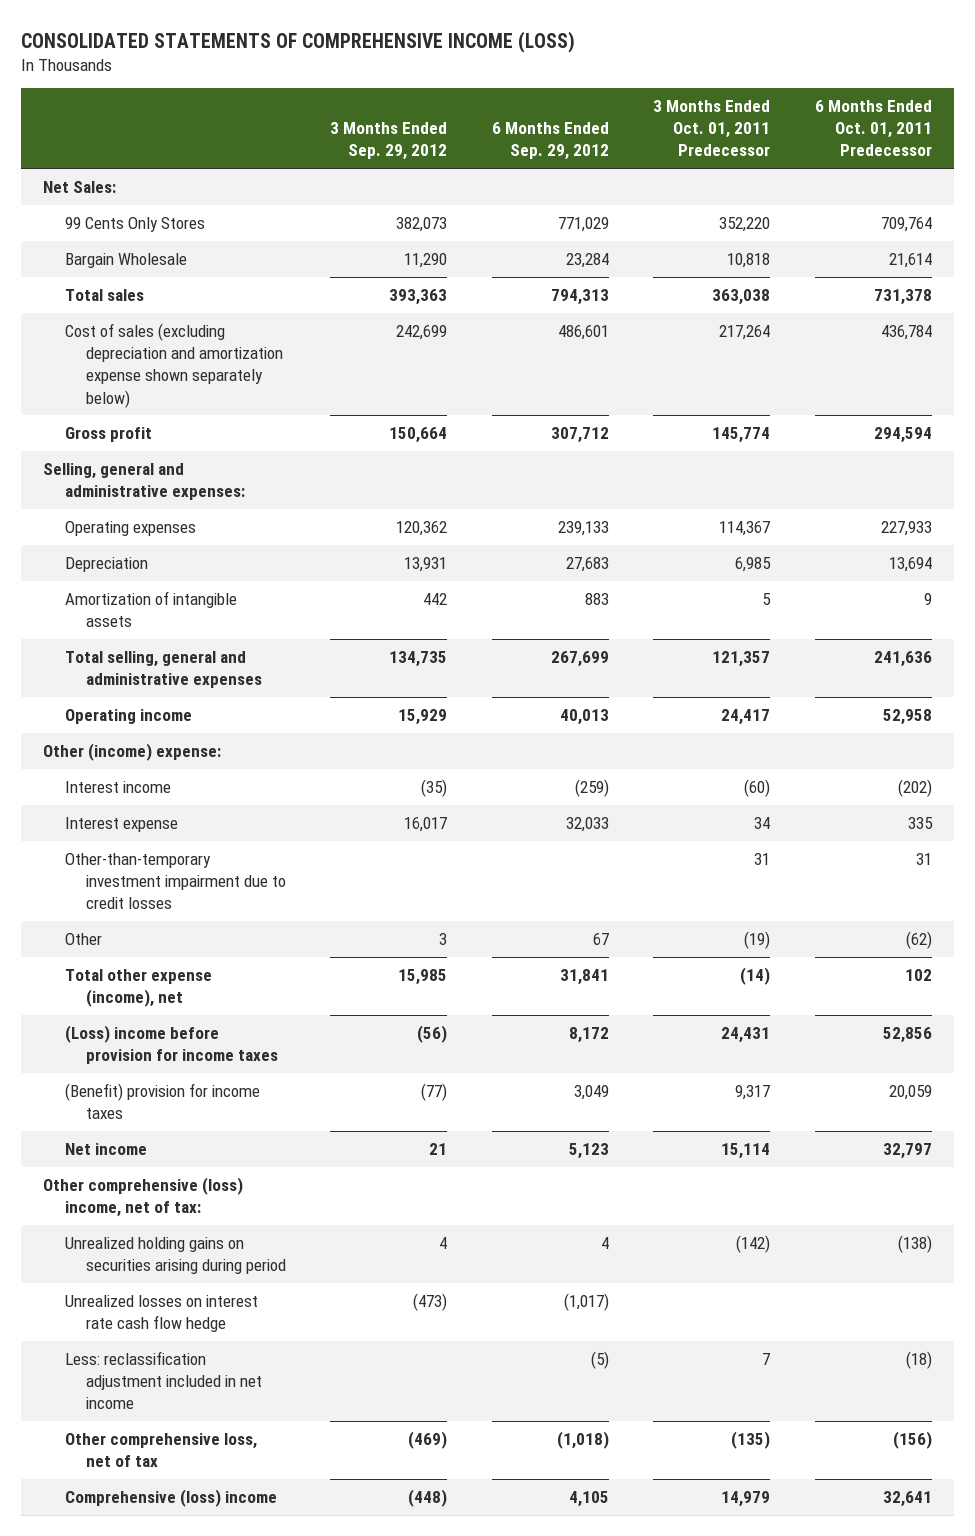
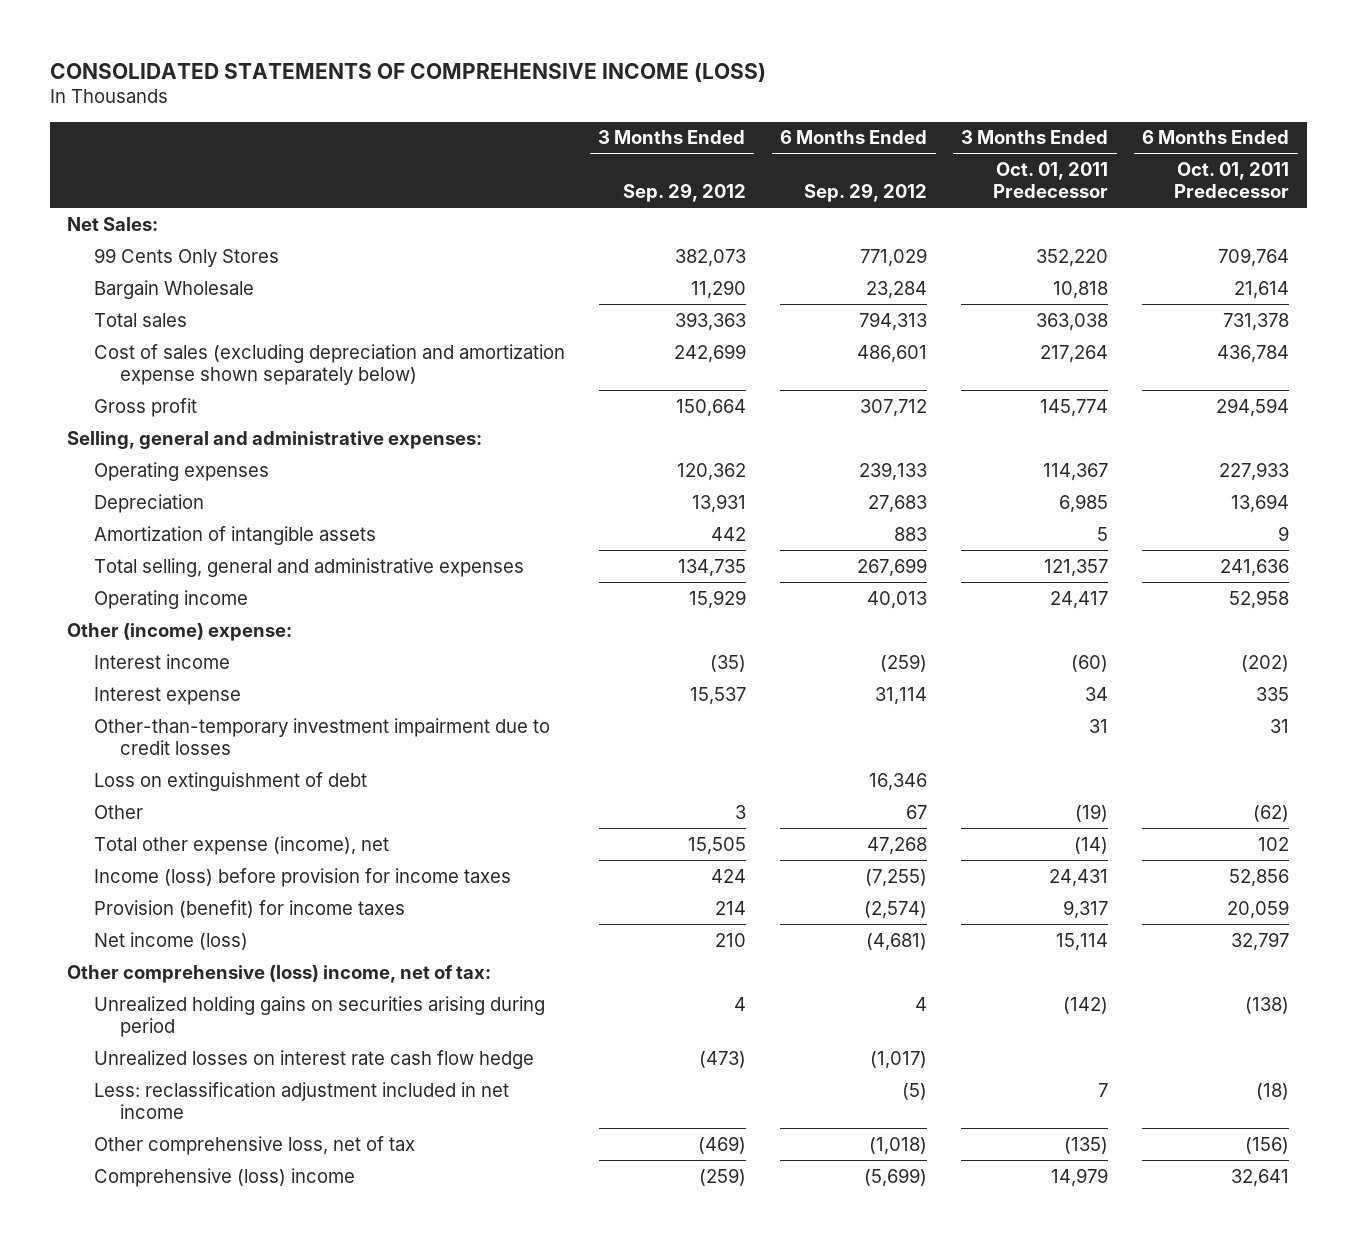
[404,816,448,832] 16,017 -> [689,686,746,705] 15,537
[565,816,609,832] 32,033 -> [875,686,928,705] 31,114
none -> [93,771,367,791] Loss on extinguishment of debt
[398,968,448,985] 15,985 -> [687,836,746,855] 15,505
[559,968,609,985] 31,841 -> [867,836,928,855] 47,268
[64,1024,278,1065] (Loss) income before provision for income taxes -> [93,867,511,887] Income (loss) before provision for income taxes
[417,1024,448,1043] (56) -> [710,868,746,883] 424
[568,1026,609,1043] 8,172 -> [865,868,928,887] (7,255)
[64,1082,260,1120] (Benefit) provision for income taxes -> [93,899,405,918] Provision (benefit) for income taxes
[421,1082,448,1101] (77) -> [714,900,746,915] 214
[573,1084,609,1100] 3,049 -> [864,900,928,919] (2,574)
[64,1142,147,1155] Net income -> [93,931,248,950] Net income (loss)
[429,1142,448,1155] 21 -> [714,932,746,947] 210
[568,1142,609,1159] 5,123 -> [866,932,928,951] (4,681)
[408,1488,448,1507] (448) -> [698,1167,746,1186] (259)
[568,1490,609,1507] 4,105 -> [864,1167,928,1187] (5,699)

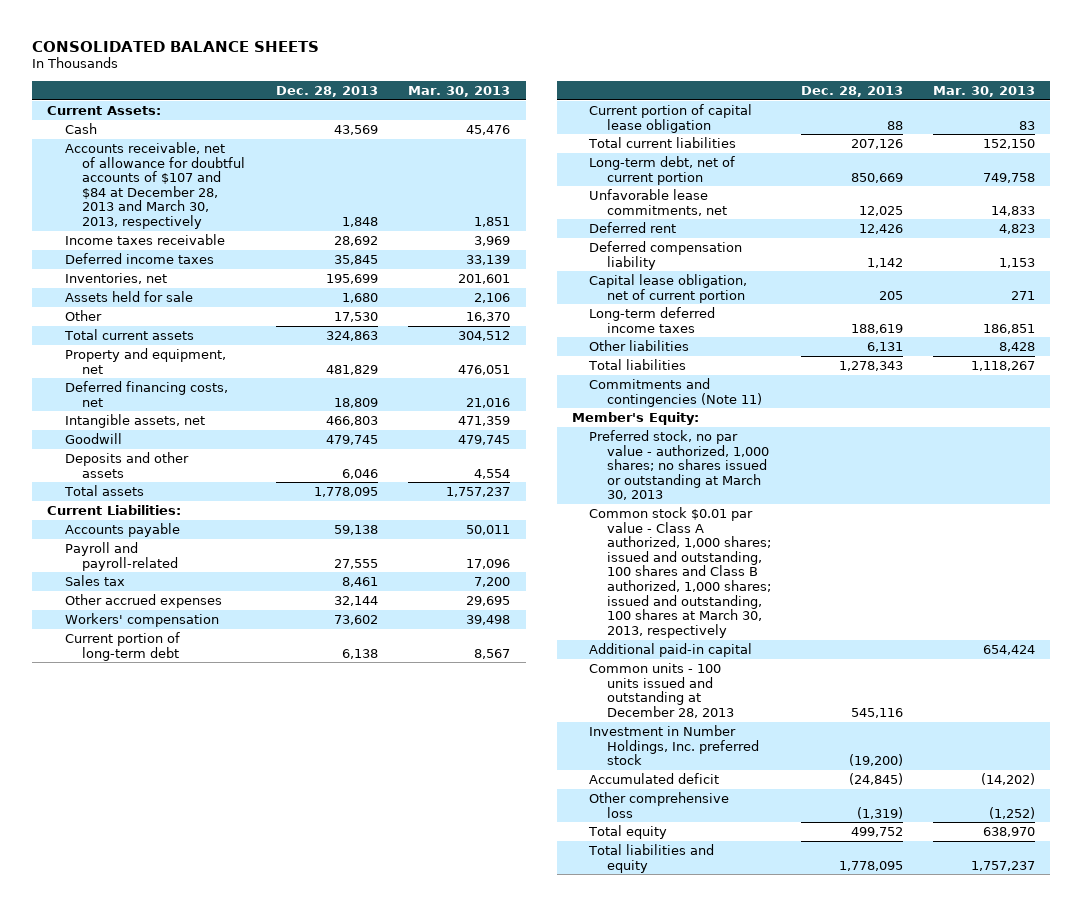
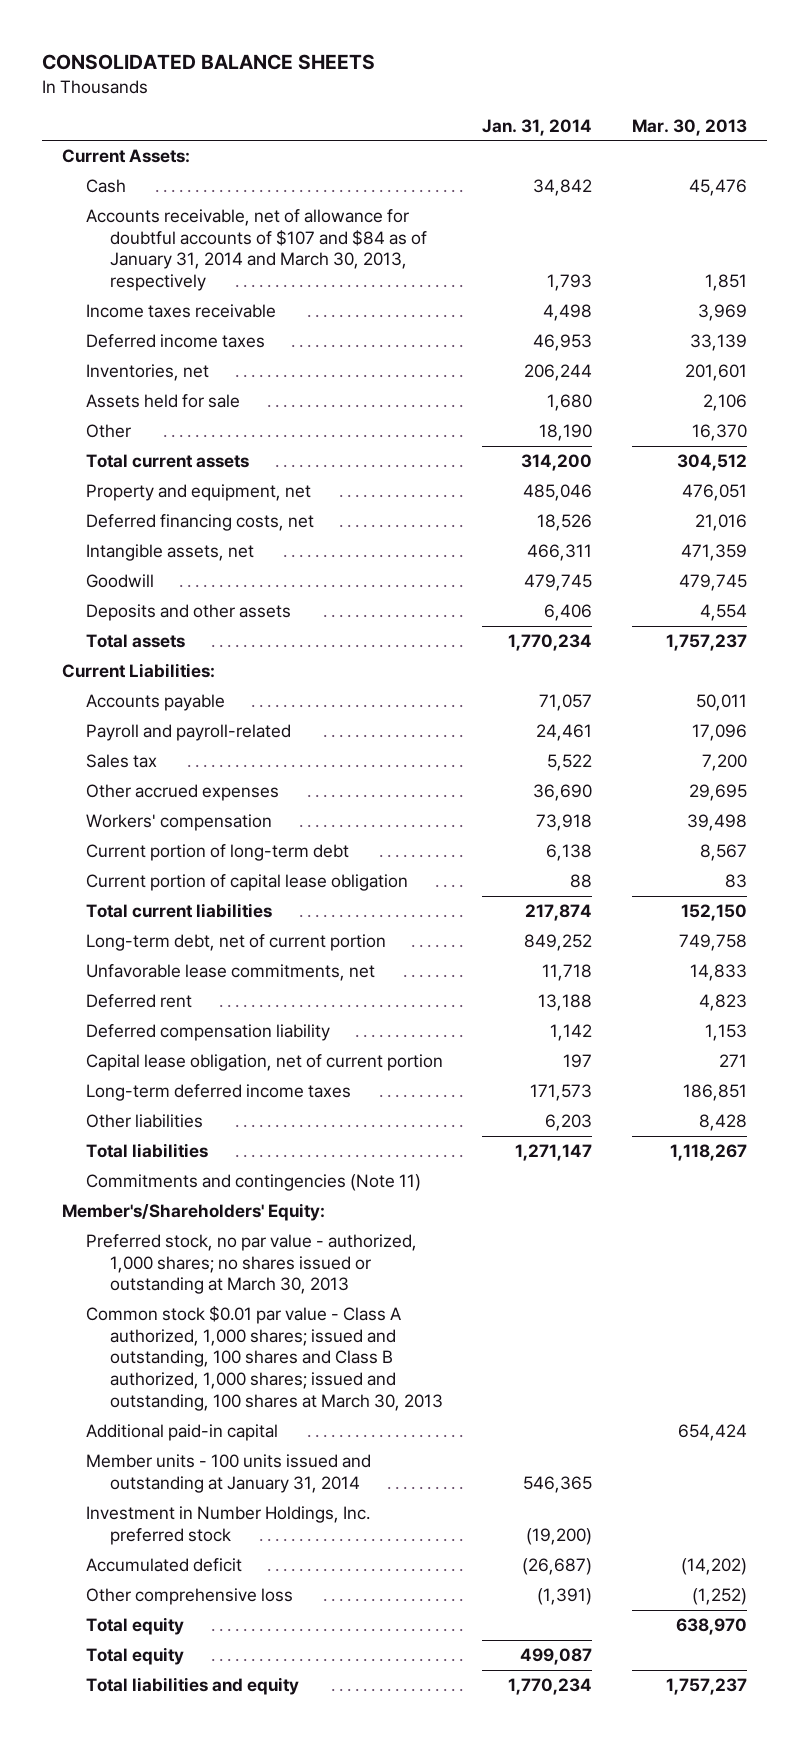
[276,85,379,97] Dec. 28, 2013 -> none
none -> [482,118,593,136] Jan. 31, 2014
[64,141,246,230] Accounts receivable, net of allowance for doubtful accounts of $107 and $84 at December 28, 2013 and March 30, 2013, respectively -> [85,209,427,292] Accounts receivable, net of allowance for doubtful accounts of $107 and $84 as of January 31, 2014 and March 30, 2013, respectively
[571,411,699,425] Member's Equity: -> [61,1203,325,1222] Member's/Shareholders' Equity:
[589,506,771,638] Common stock $0.01 par value - Class A authorized, 1,000 shares; issued and outstanding, 100 shares and Class B authorized, 1,000 shares; issued and outstanding, 100 shares at March 30, 2013, respectively -> [85,1306,443,1411] Common stock $0.01 par value - Class A authorized, 1,000 shares; issued and outstanding, 100 shares and Class B authorized, 1,000 shares; issued and outstanding, 100 shares at March 30, 2013
[589,662,734,718] Common units - 100 units issued and outstanding at December 28, 2013 -> none
none -> [85,1454,371,1493] Member units - 100 units issued and outstanding at January 31, 2014
none -> [85,1647,184,1666] Total equity

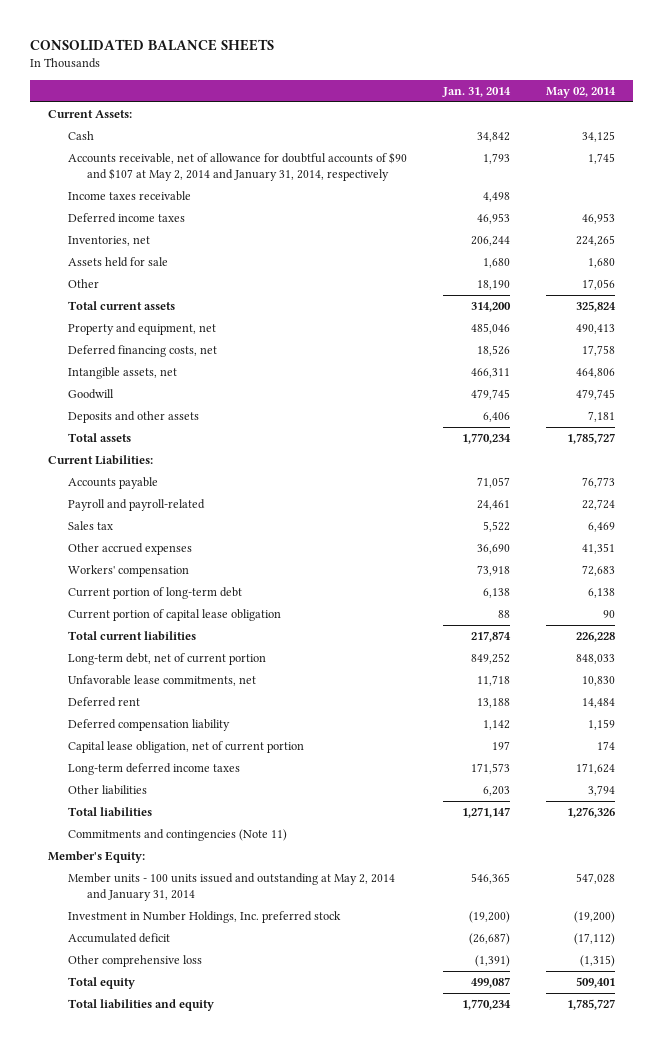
[632,118,748,136] Mar. 30, 2013 -> none
none -> [545,87,616,99] May 02, 2014
[85,209,427,292] Accounts receivable, net of allowance for doubtful accounts of $107 and $84 as of January 31, 2014 and March 30, 2013, respectively -> [67,152,407,181] Accounts receivable, net of allowance for doubtful accounts of $90 and $107 at May 2, 2014 and January 31, 2014, respectively
[85,1234,417,1295] Preferred stock, no par value - authorized, 1,000 shares; no shares issued or outstanding at March 30, 2013 -> none
[85,1306,443,1411] Common stock $0.01 par value - Class A authorized, 1,000 shares; issued and outstanding, 100 shares and Class B authorized, 1,000 shares; issued and outstanding, 100 shares at March 30, 2013 -> none
[85,1424,278,1442] Additional paid-in capital -> none
[61,1203,325,1222] Member's/Shareholders' Equity: -> [48,851,146,864] Member's Equity:
[85,1454,371,1493] Member units - 100 units issued and outstanding at January 31, 2014 -> [67,873,395,901] Member units - 100 units issued and outstanding at May 2, 2014 and January 31, 2014
[85,1617,184,1636] Total equity -> none

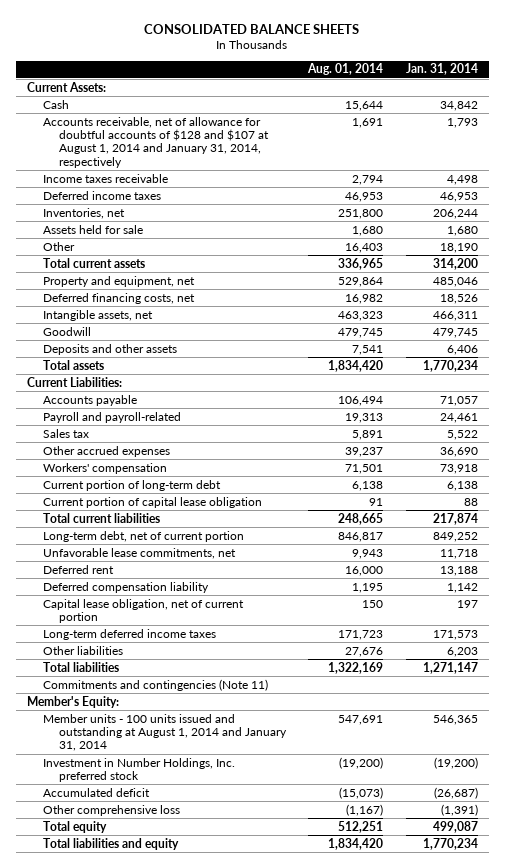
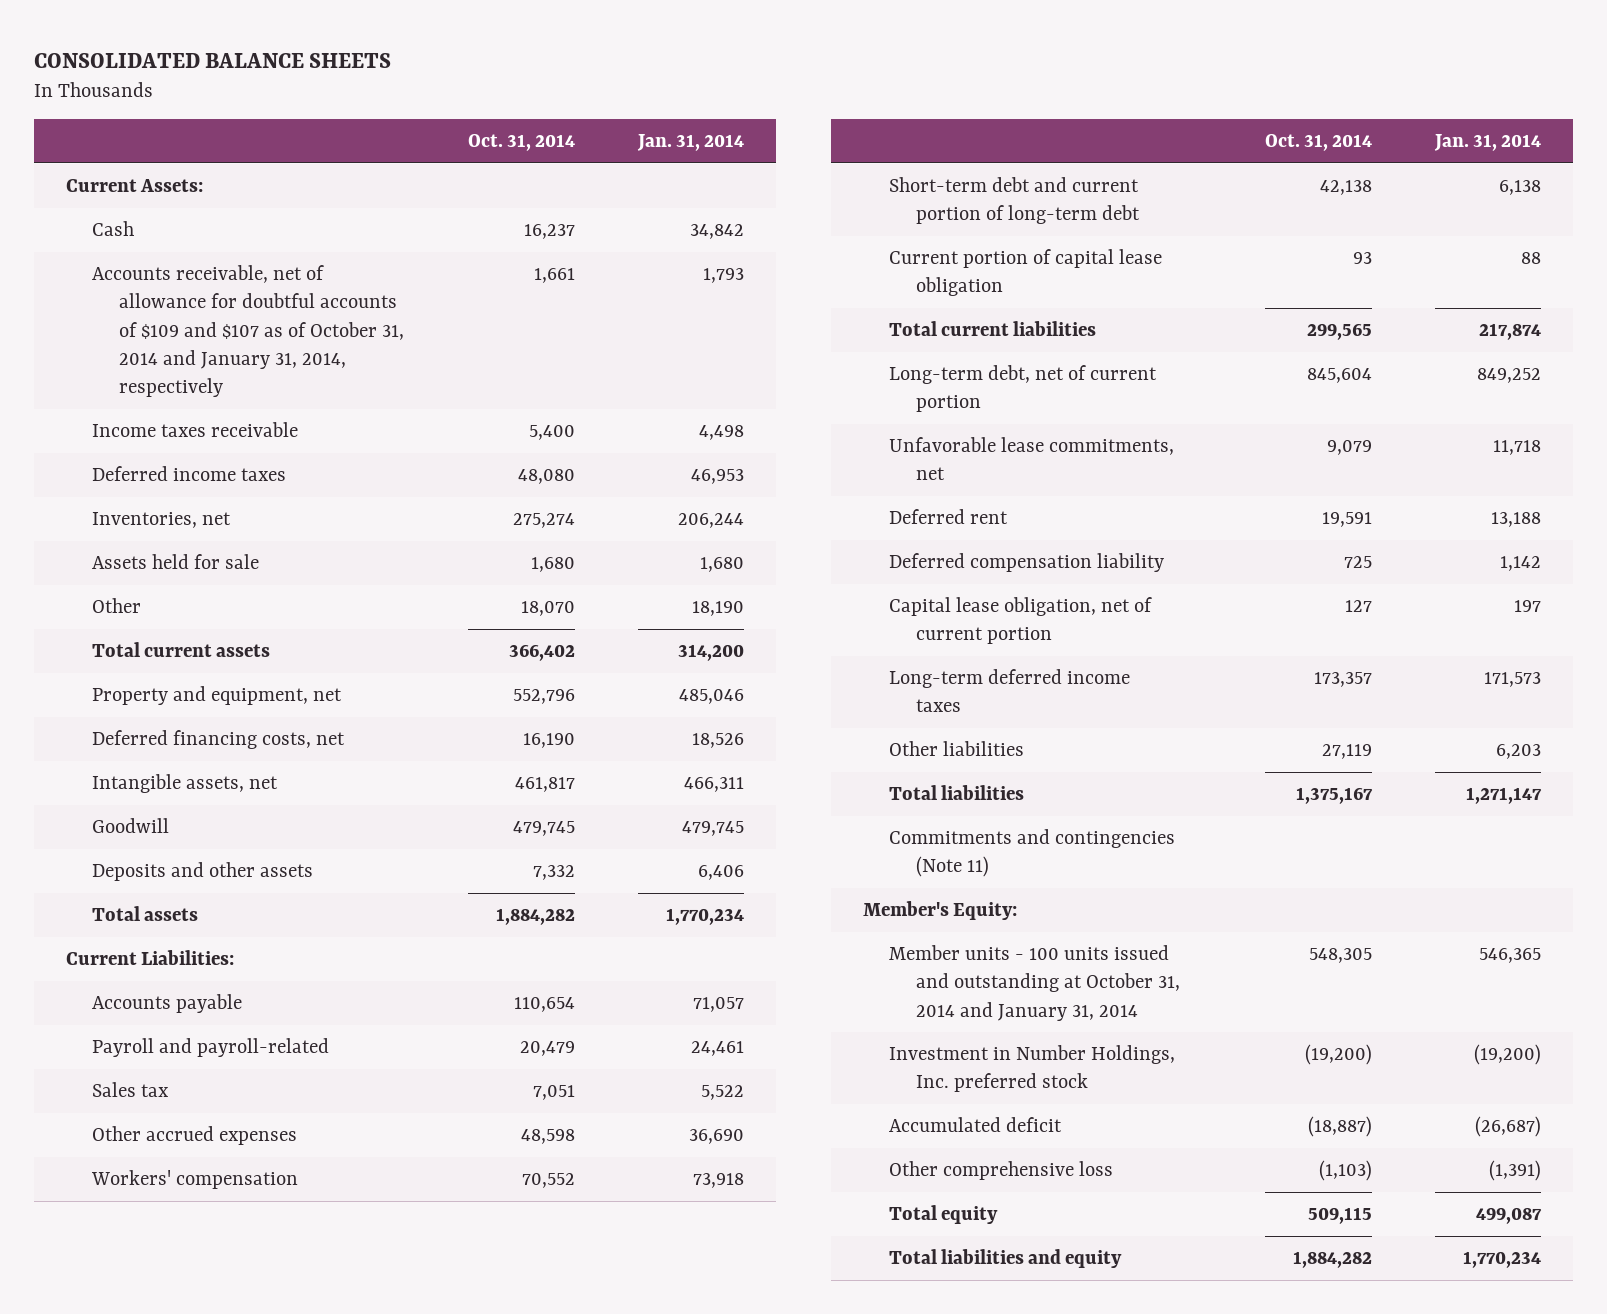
[307,63,384,76] Aug. 01, 2014 -> none
none -> [467,133,575,151] Oct. 31, 2014
[43,116,270,168] Accounts receivable, net of allowance for doubtful accounts of $128 and $107 at August 1, 2014 and January 31, 2014, respectively -> [92,265,404,398] Accounts receivable, net of allowance for doubtful accounts of $109 and $107 as of October 31, 2014 and January 31, 2014, respectively
[43,479,222,491] Current portion of long-term debt -> [889,177,1140,225] Short-term debt and current portion of long-term debt
[43,713,288,752] Member units - 100 units issued and outstanding at August 1, 2014 and January 31, 2014 -> [889,945,1180,1021] Member units - 100 units issued and outstanding at October 31, 2014 and January 31, 2014

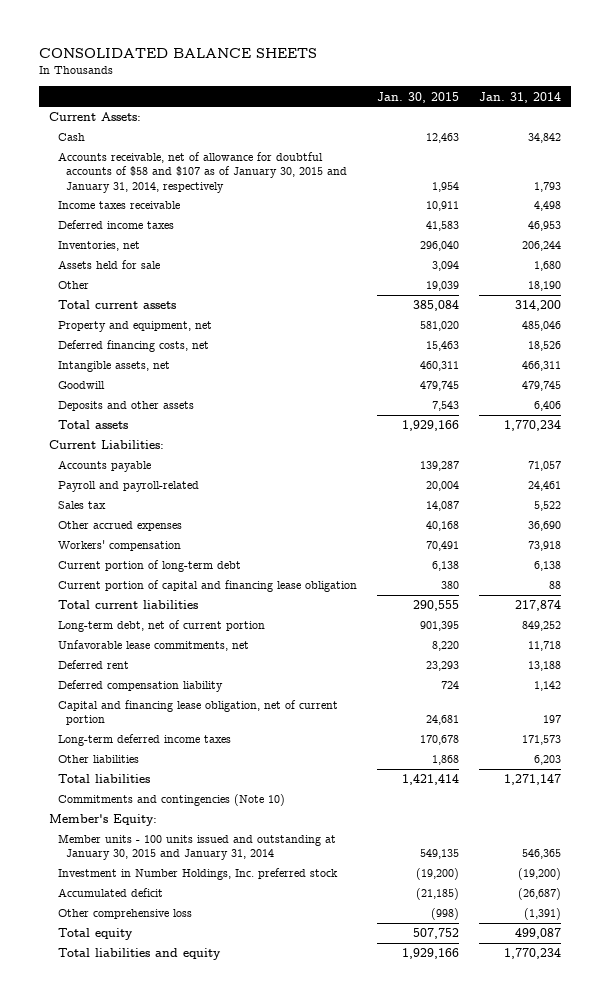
[467,133,575,151] Oct. 31, 2014 -> none
none -> [376,91,459,103] Jan. 30, 2015
[92,265,404,398] Accounts receivable, net of allowance for doubtful accounts of $109 and $107 as of October 31, 2014 and January 31, 2014, respectively -> [57,152,348,193] Accounts receivable, net of allowance for doubtful accounts of $58 and $107 as of January 30, 2015 and January 31, 2014, respectively
[889,177,1140,225] Short-term debt and current portion of long-term debt -> [57,560,241,573] Current portion of long-term debt
[889,249,1163,297] Current portion of capital lease obligation -> [57,580,357,593] Current portion of capital and financing lease obligation
[889,597,1153,645] Capital lease obligation, net of current portion -> [57,700,338,726] Capital and financing lease obligation, net of current portion
[889,829,1176,878] Commitments and contingencies (Note 11) -> [57,794,285,807] Commitments and contingencies (Note 10)
[889,945,1180,1021] Member units - 100 units issued and outstanding at October 31, 2014 and January 31, 2014 -> [57,834,336,861] Member units - 100 units issued and outstanding at January 30, 2015 and January 31, 2014

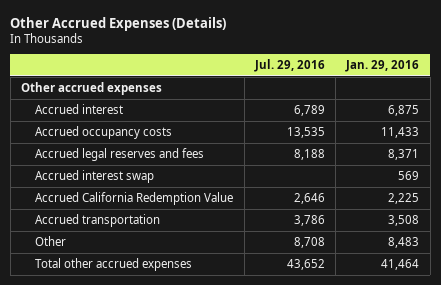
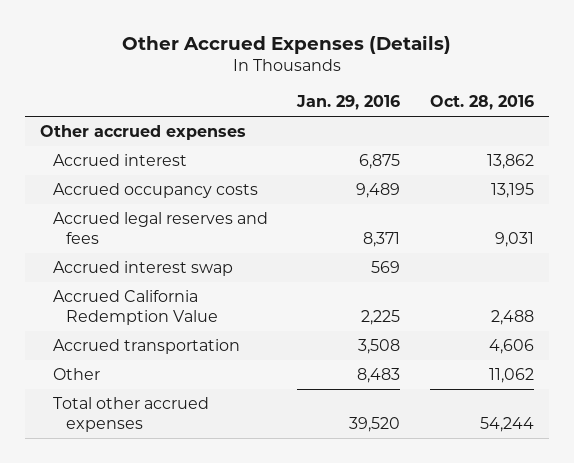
[253,59,325,73] Jul. 29, 2016 -> none
none -> [430,95,535,111] Oct. 28, 2016
[381,126,420,138] 11,433 -> [356,183,401,199] 9,489
[381,258,420,270] 41,464 -> [349,416,401,432] 39,520

